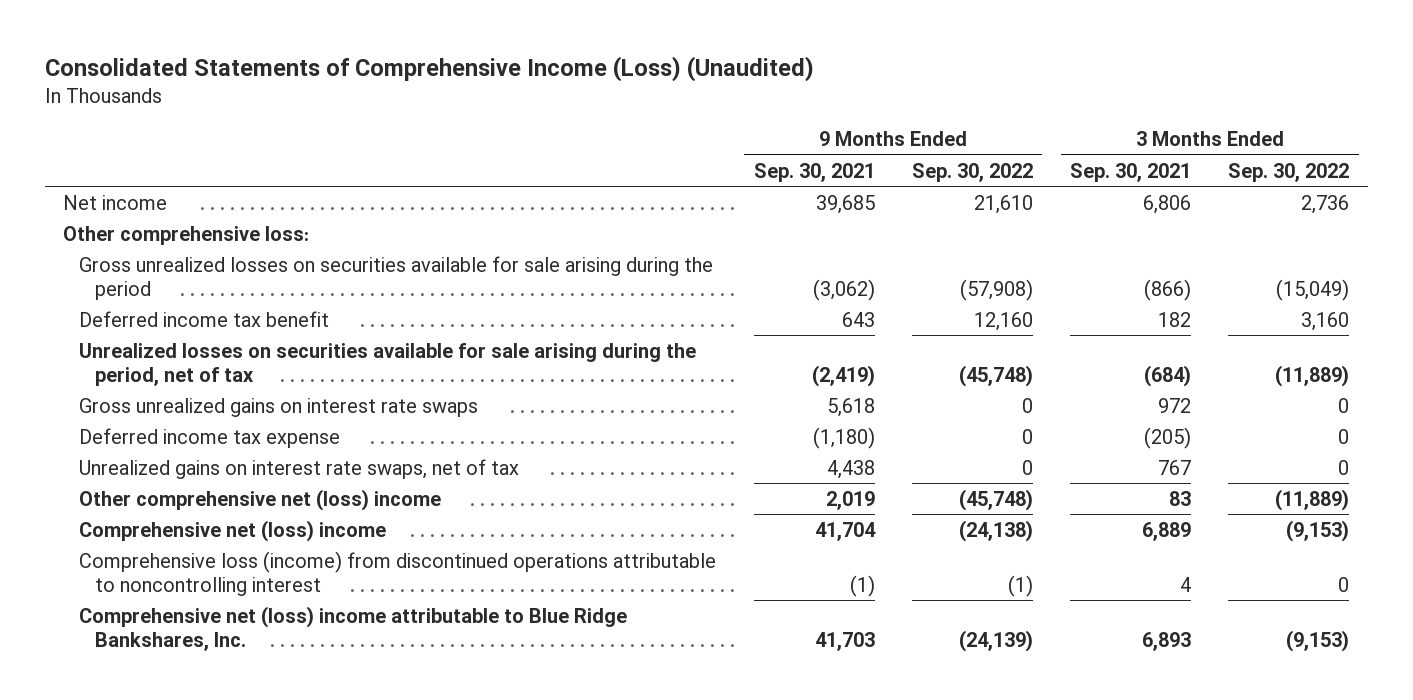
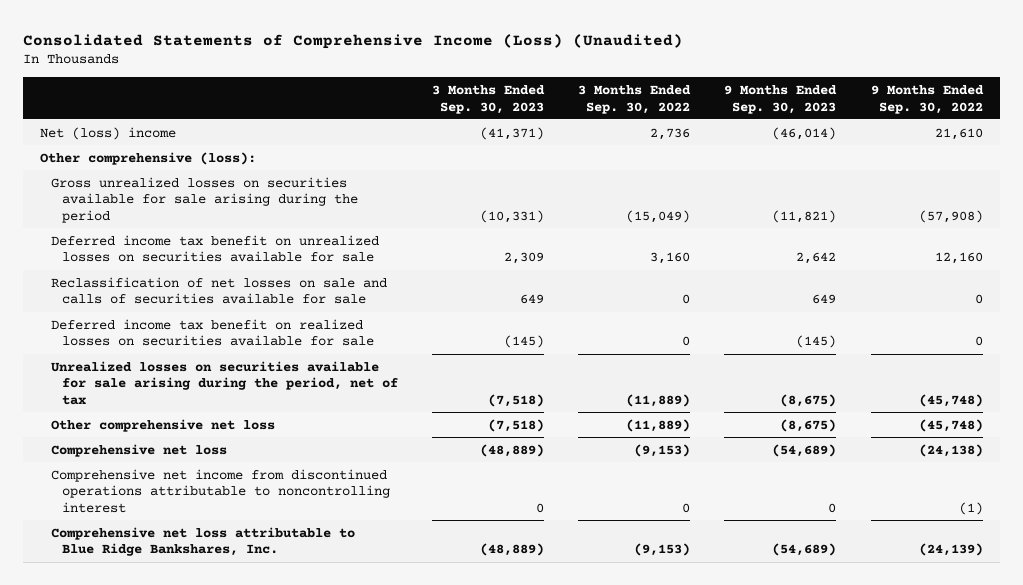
[753,162,875,182] Sep. 30, 2021 -> none
[1069,162,1191,182] Sep. 30, 2021 -> none
none -> [431,84,545,114] 3 Months Ended Sep. 30, 2023
none -> [724,84,838,114] 9 Months Ended Sep. 30, 2023
[63,194,168,210] Net income -> [39,126,176,140] Net (loss) income
[63,225,310,245] Other comprehensive loss: -> [39,151,256,165] Other comprehensive (loss):
[79,310,330,327] Deferred income tax benefit -> [50,234,379,263] Deferred income tax benefit on unrealized losses on securities available for sale
none -> [50,276,387,305] Reclassification of net losses on sale and calls of securities available for sale
none -> [50,318,374,347] Deferred income tax benefit on realized losses on securities available for sale
[79,397,479,417] Gross unrealized gains on interest rate swaps -> none
[79,427,341,448] Deferred income tax expense -> none
[79,458,520,479] Unrealized gains on interest rate swaps, net of tax -> none
[79,488,442,511] Other comprehensive net (loss) income -> [50,418,275,432] Other comprehensive net loss
[79,519,387,542] Comprehensive net (loss) income -> [50,443,227,457] Comprehensive net loss
[79,550,717,597] Comprehensive loss (income) from discontinued operations attributable to noncontrolling interest -> [50,468,390,513] Comprehensive net income from discontinued operations attributable to noncontrolling interest
[79,605,628,652] Comprehensive net (loss) income attributable to Blue Ridge Bankshares, Inc. -> [50,526,355,557] Comprehensive net loss attributable to Blue Ridge Bankshares, Inc.

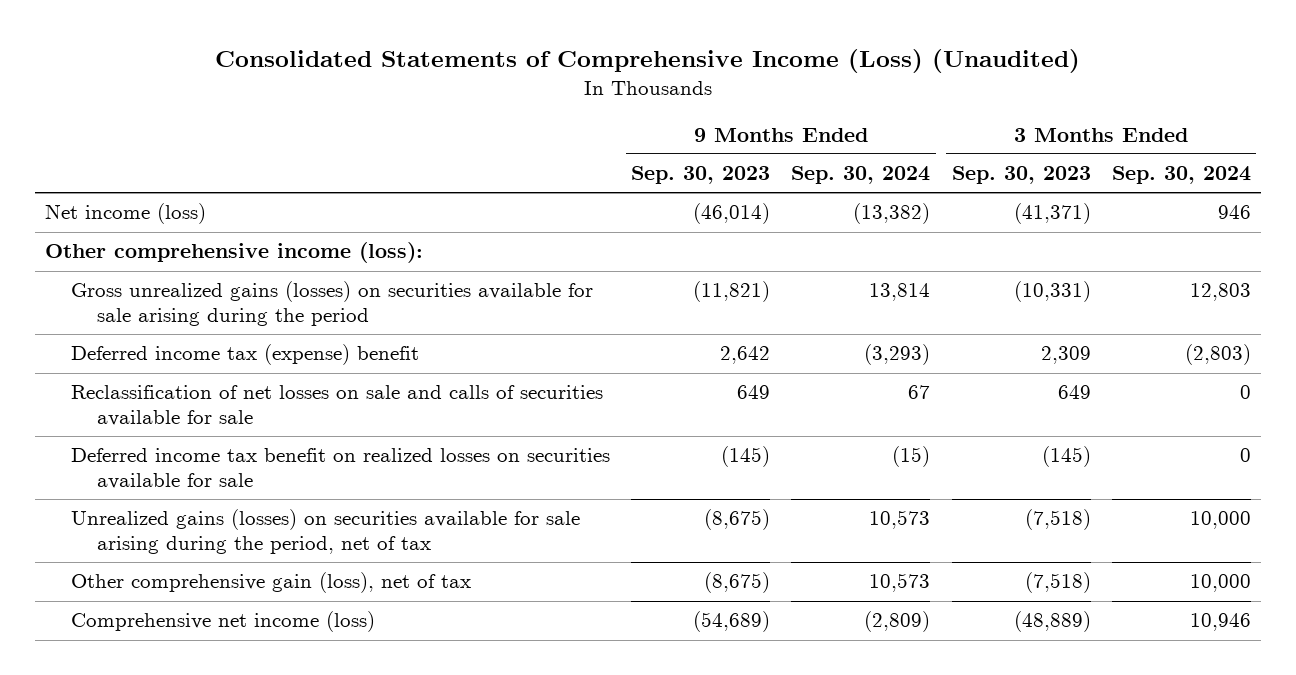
[578,84,692,114] 3 Months Ended Sep. 30, 2022 -> none
[870,84,984,114] 9 Months Ended Sep. 30, 2022 -> none
none -> [791,166,931,185] Sep. 30, 2024
none -> [1111,166,1251,185] Sep. 30, 2024
[39,126,176,140] Net (loss) income -> [45,203,207,225] Net income (loss)
[39,151,256,165] Other comprehensive (loss): -> [45,242,424,264] Other comprehensive income (loss):
[50,176,358,223] Gross unrealized losses on securities available for sale arising during the period -> [70,281,593,326] Gross unrealized gains (losses) on securities available for sale arising during the period
[50,234,379,263] Deferred income tax benefit on unrealized losses on securities available for sale -> [70,344,419,366] Deferred income tax (expense) benefit
[50,468,390,513] Comprehensive net income from discontinued operations attributable to noncontrolling interest -> none
[50,526,355,557] Comprehensive net loss attributable to Blue Ridge Bankshares, Inc. -> none
[50,360,398,405] Unrealized losses on securities available for sale arising during the period, net of tax -> [70,509,580,554] Unrealized gains (losses) on securities available for sale arising during the period, net of tax
[50,418,275,432] Other comprehensive net loss -> [70,572,471,594] Other comprehensive gain (loss), net of tax
[50,443,227,457] Comprehensive net loss -> [70,611,375,633] Comprehensive net income (loss)

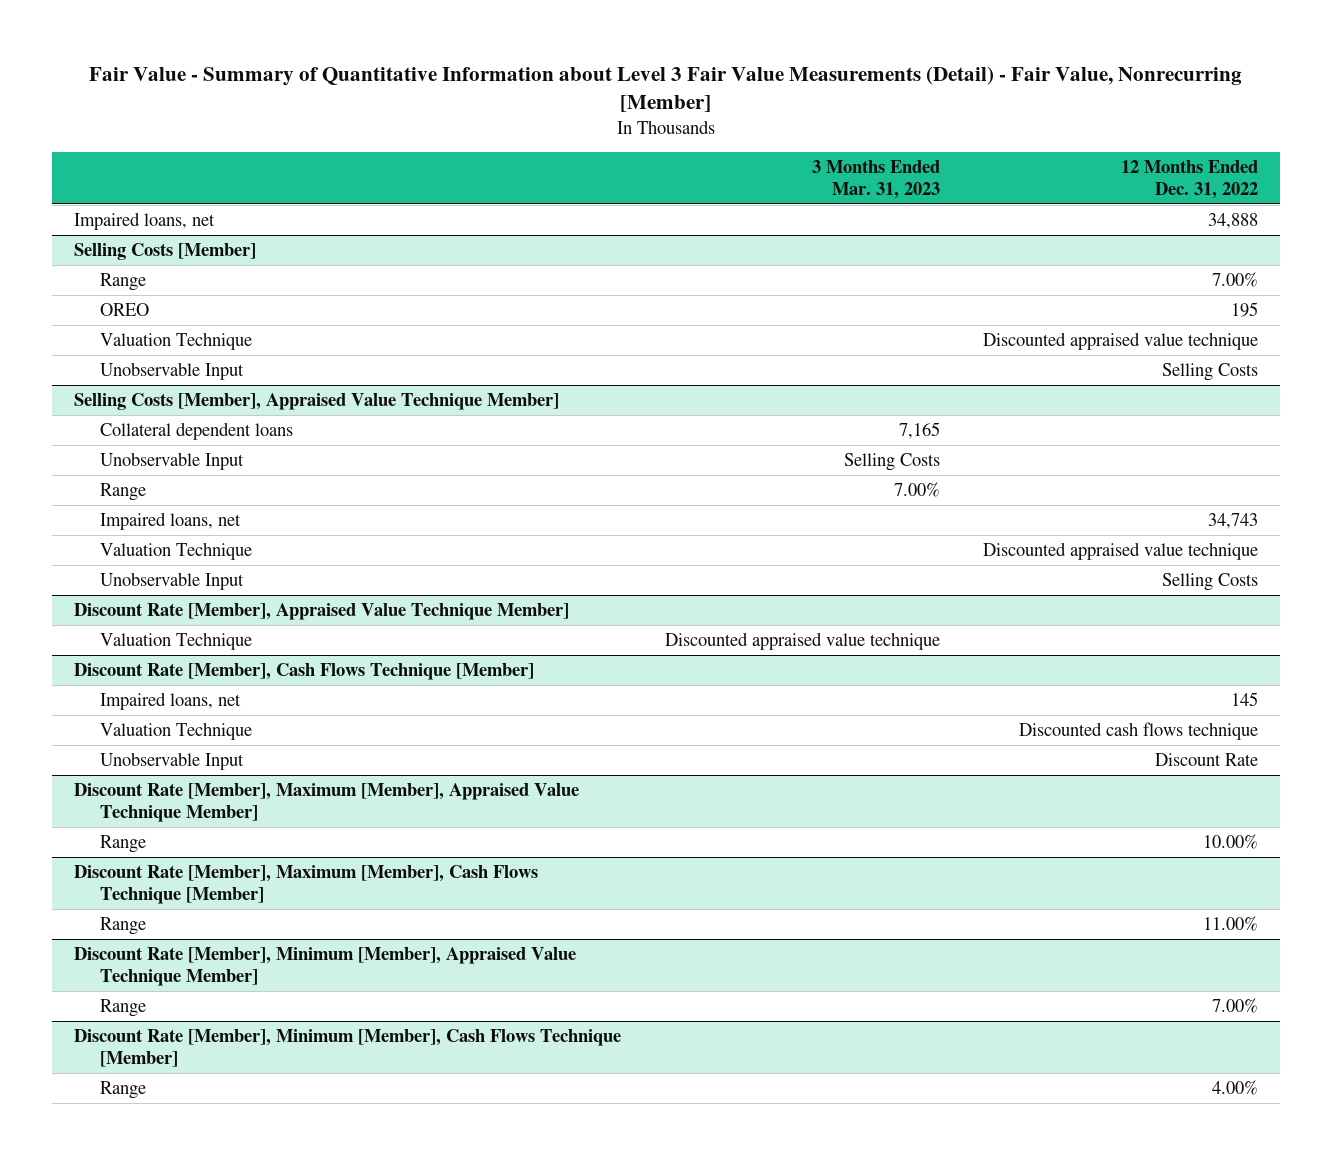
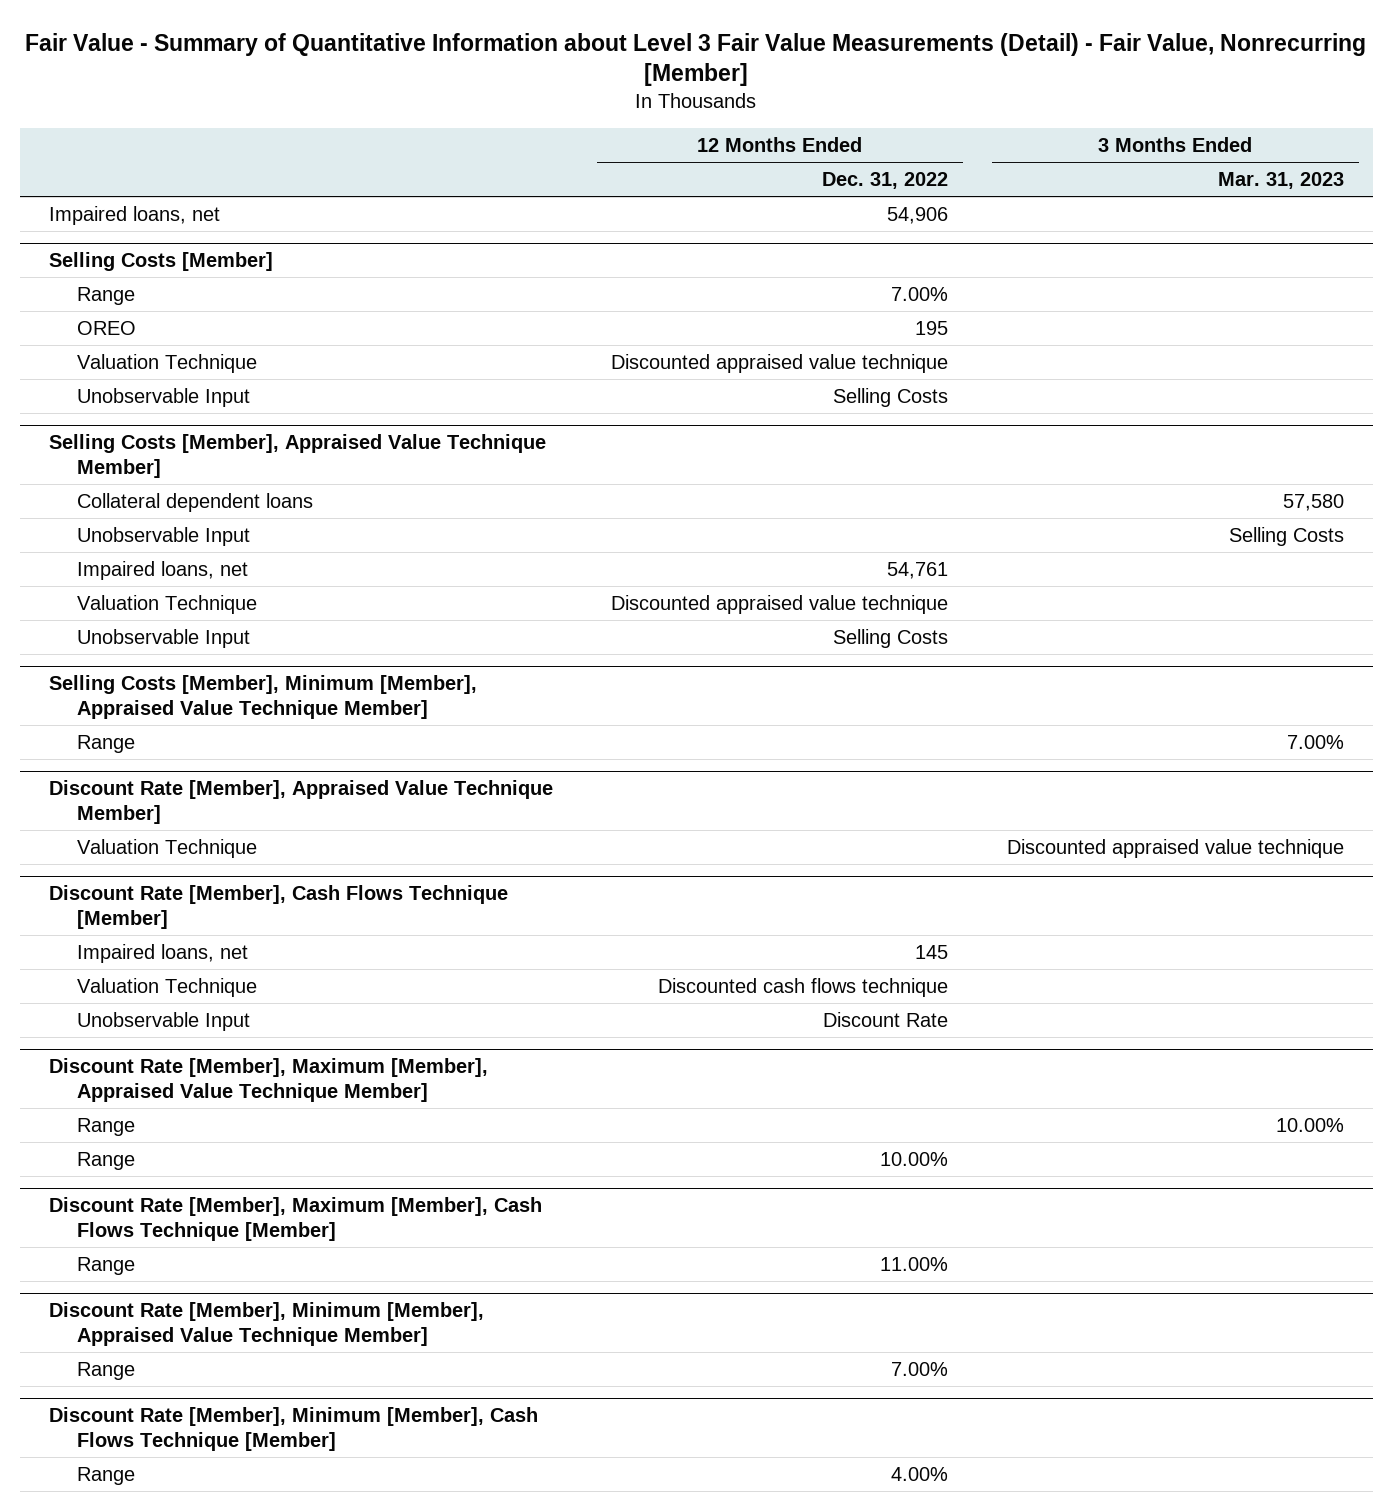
[1208,213,1259,230] 34,888 -> [887,206,949,224] 54,906
[898,422,940,440] 7,165 -> [1282,493,1344,511] 57,580
[99,483,146,502] Range -> none
[1208,513,1259,530] 34,743 -> [887,561,949,579] 54,761
none -> [48,675,477,720] Selling Costs [Member], Minimum [Member], Appraised Value Technique Member]
none -> [77,734,136,753] Range
none -> [77,1117,136,1136] Range

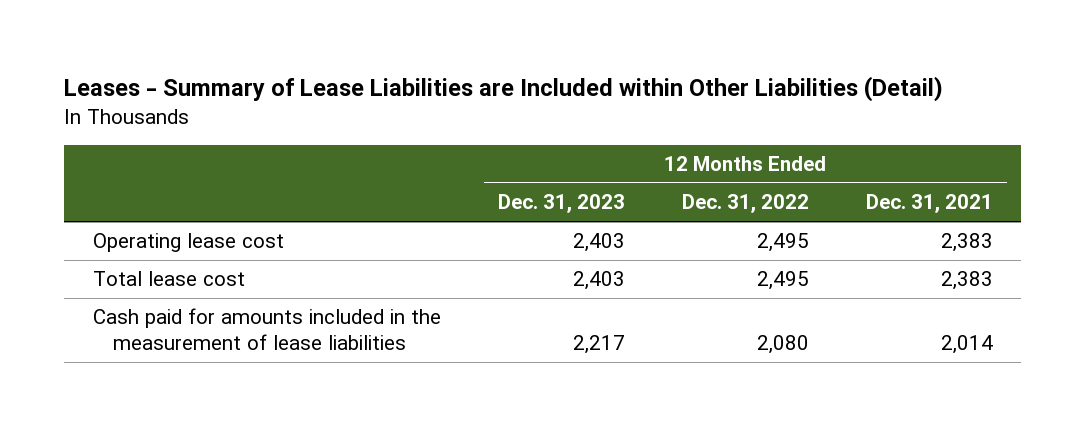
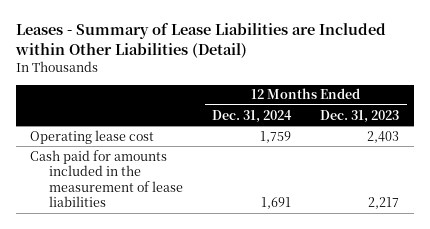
[681,194,809,214] Dec. 31, 2022 -> none
[865,194,993,214] Dec. 31, 2021 -> none
none -> [212,109,293,123] Dec. 31, 2024
[92,271,245,287] Total lease cost -> none

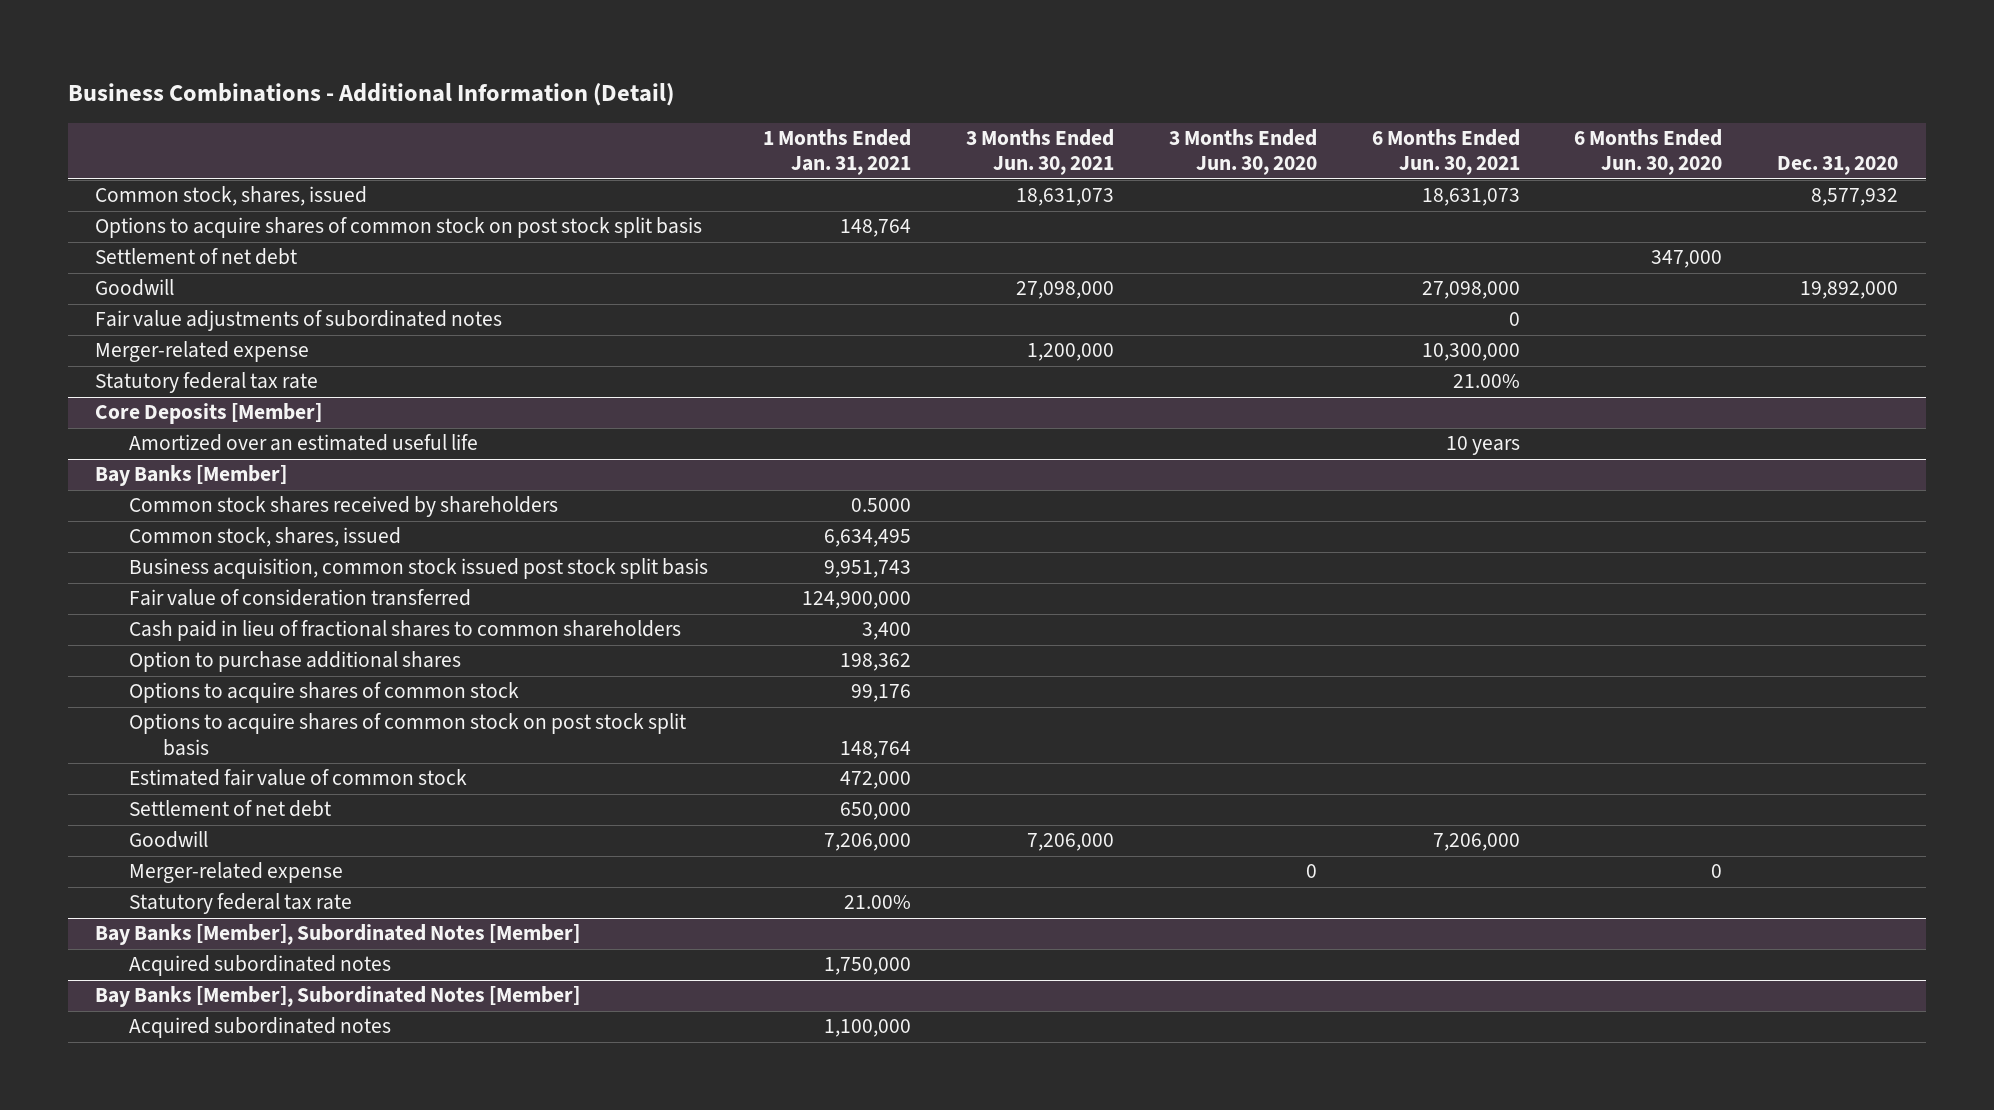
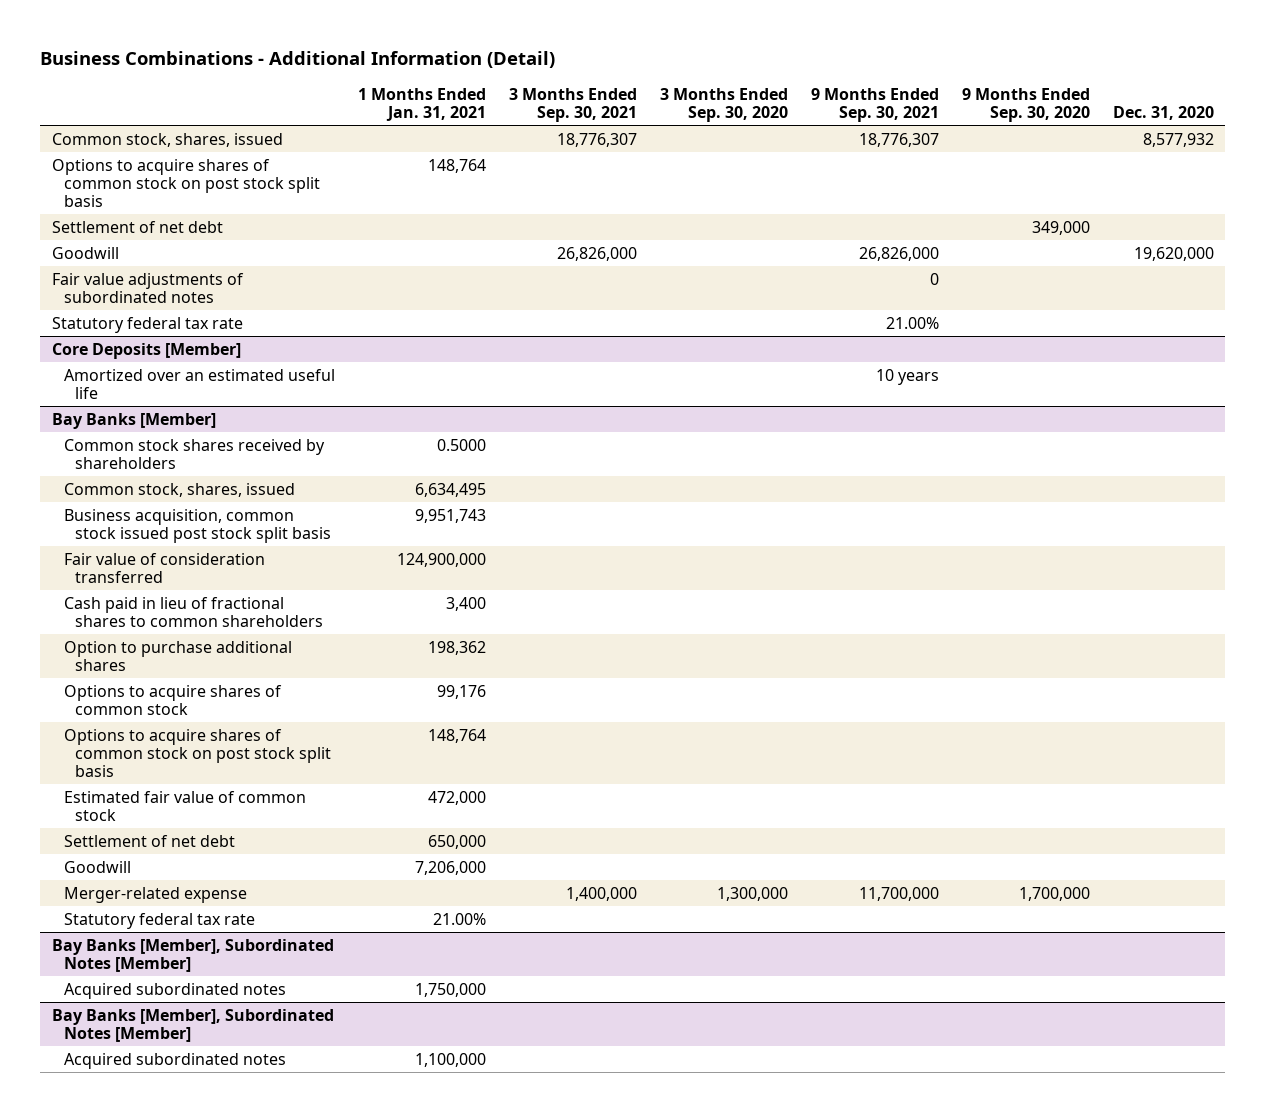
[965,129,1114,176] 3 Months Ended Jun. 30, 2021 -> none
[1168,129,1317,176] 3 Months Ended Jun. 30, 2020 -> none
[1371,129,1520,176] 6 Months Ended Jun. 30, 2021 -> none
[1574,129,1723,176] 6 Months Ended Jun. 30, 2020 -> none
none -> [508,87,637,123] 3 Months Ended Sep. 30, 2021
none -> [659,87,788,123] 3 Months Ended Sep. 30, 2020
none -> [810,87,939,123] 9 Months Ended Sep. 30, 2021
none -> [961,87,1090,123] 9 Months Ended Sep. 30, 2020
[1800,281,1899,300] 19,892,000 -> [1133,246,1214,261] 19,620,000
[95,341,310,363] Merger-related expense -> none

